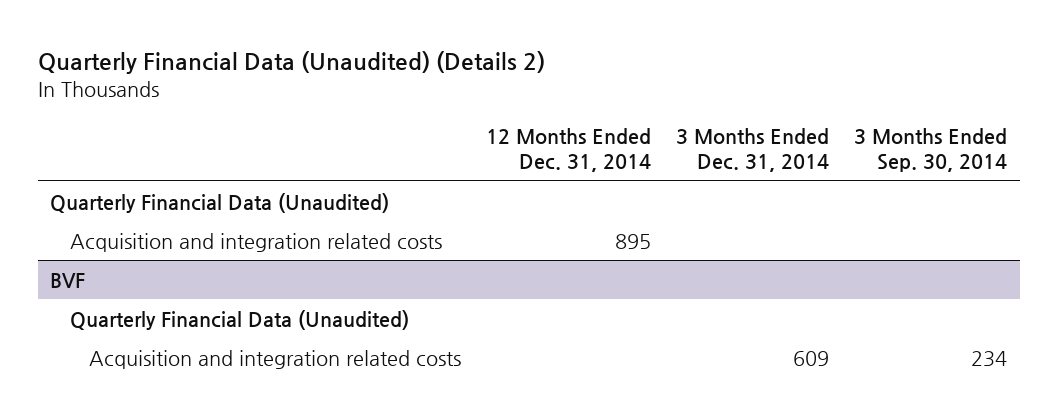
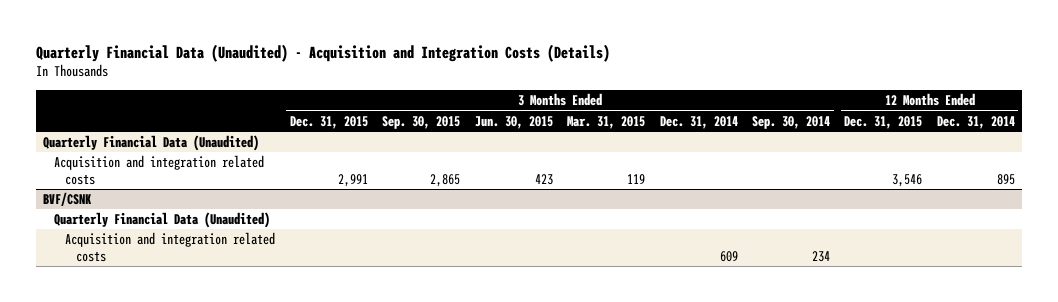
[37,50,545,74] Quarterly Financial Data (Unaudited) (Details 2) -> [36,43,611,62] Quarterly Financial Data (Unaudited) - Acquisition and Integration Costs (Details)
none -> [289,115,368,129] Dec. 31, 2015
none -> [382,115,461,129] Sep. 30, 2015
none -> [474,115,553,129] Jun. 30, 2015
none -> [567,115,646,129] Mar. 31, 2015
none -> [844,115,923,129] Dec. 31, 2015
[50,272,86,288] BVF -> [43,192,93,207] BVF/CSNK

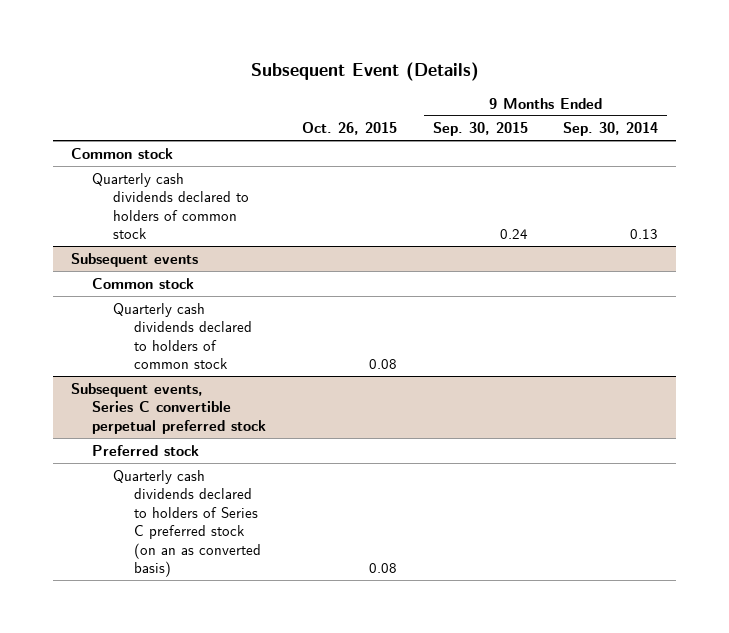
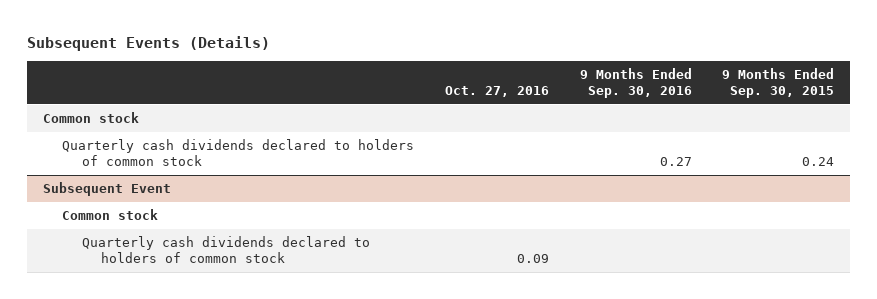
[250,62,479,82] Subsequent Event (Details) -> [27,35,271,51] Subsequent Events (Details)
[301,122,397,136] Oct. 26, 2015 -> none
[563,122,659,137] Sep. 30, 2014 -> none
none -> [444,86,549,98] Oct. 27, 2016
none -> [579,68,692,99] 9 Months Ended Sep. 30, 2016
[70,252,198,267] Subsequent events -> [42,182,171,197] Subsequent Event
[70,382,266,434] Subsequent events, Series C convertible perpetual preferred stock -> none
[91,444,199,456] Preferred stock -> none
[112,469,262,578] Quarterly cash dividends declared to holders of Series C preferred stock (on an as converted basis) -> none

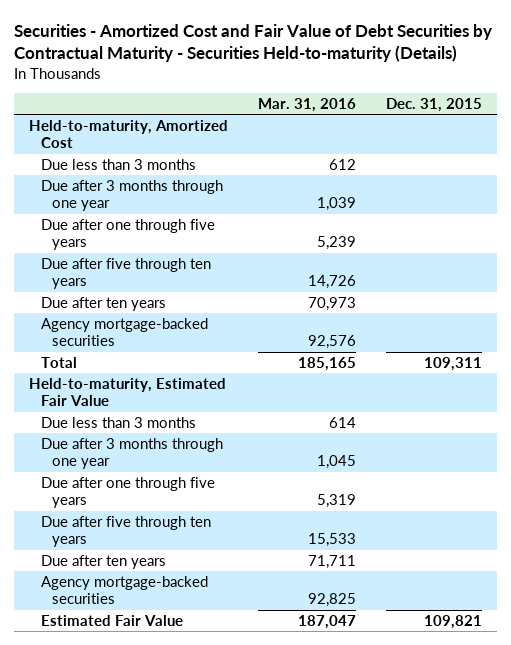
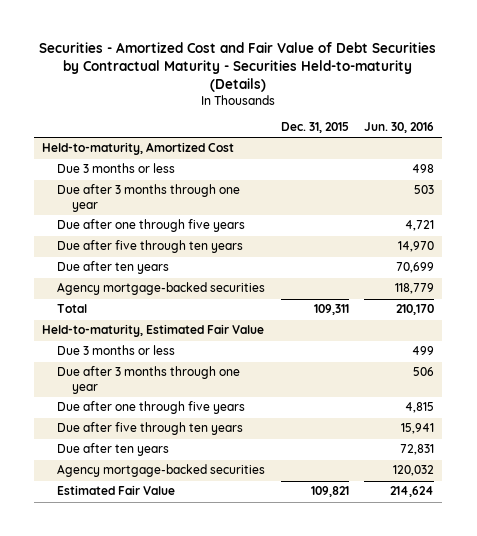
[258,97,357,112] Mar. 31, 2016 -> none
none -> [364,122,435,134] Jun. 30, 2016
[40,158,196,170] Due less than 3 months -> [57,163,176,174] Due 3 months or less
[40,416,196,428] Due less than 3 months -> [57,345,176,356] Due 3 months or less

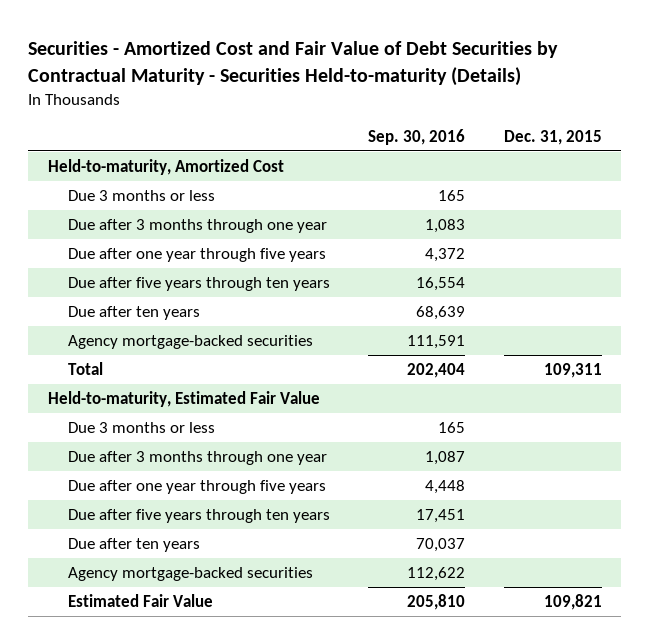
[364,122,435,134] Jun. 30, 2016 -> none
none -> [368,129,466,146] Sep. 30, 2016
[57,219,246,233] Due after one through five years -> [67,248,326,263] Due after one year through five years
[57,240,244,254] Due after five through ten years -> [67,277,330,292] Due after five years through ten years
[57,401,246,415] Due after one through five years -> [67,480,326,495] Due after one year through five years
[57,422,244,436] Due after five through ten years -> [67,509,330,524] Due after five years through ten years

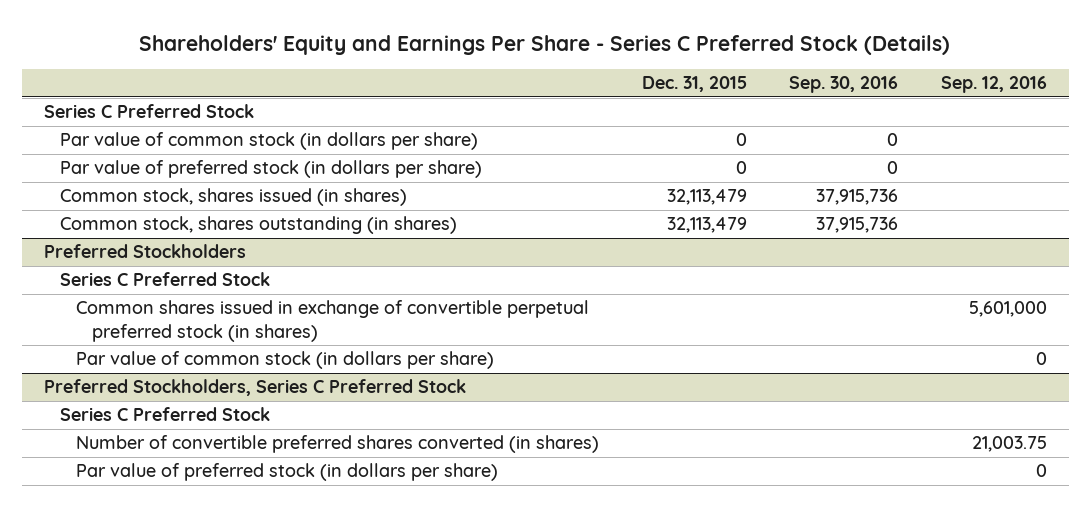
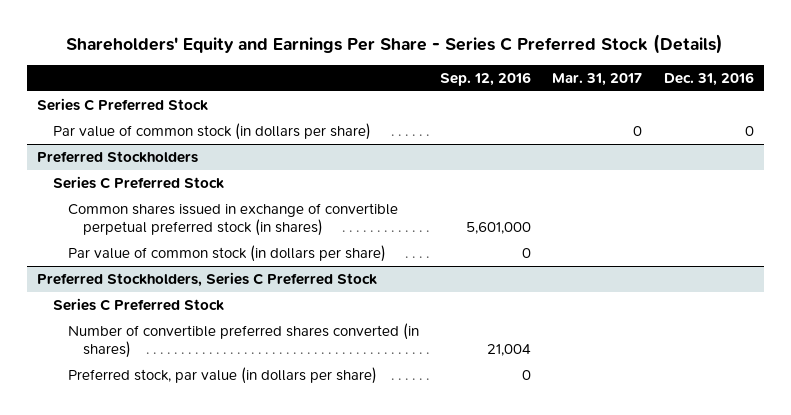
[641,76,747,93] Dec. 31, 2015 -> none
[789,76,899,94] Sep. 30, 2016 -> none
none -> [552,73,643,87] Mar. 31, 2017
none -> [663,72,754,87] Dec. 31, 2016
[59,160,482,179] Par value of preferred stock (in dollars per share) -> none
[59,188,407,207] Common stock, shares issued (in shares) -> none
[59,216,457,235] Common stock, shares outstanding (in shares) -> none
[972,436,1048,453] 21,003.75 -> [486,344,531,357] 21,004
[75,463,498,482] Par value of preferred stock (in dollars per share) -> [67,366,377,384] Preferred stock, par value (in dollars per share)

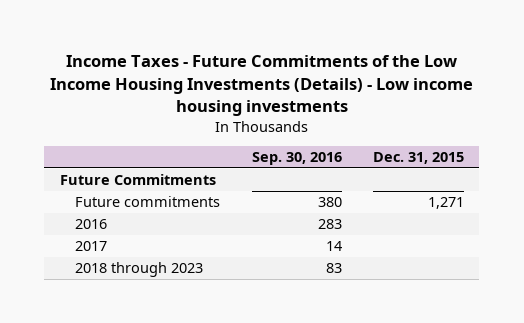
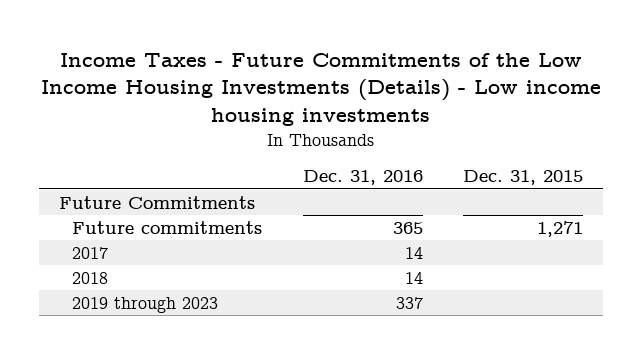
[251,152,342,166] Sep. 30, 2016 -> none
none -> [302,170,423,186] Dec. 31, 2016
[75,219,108,230] 2016 -> none
none -> [72,271,109,284] 2018
[75,262,204,278] 2018 through 2023 -> [72,296,219,313] 2019 through 2023

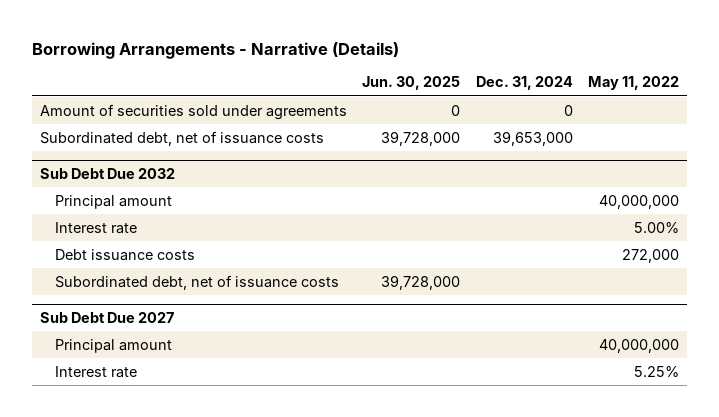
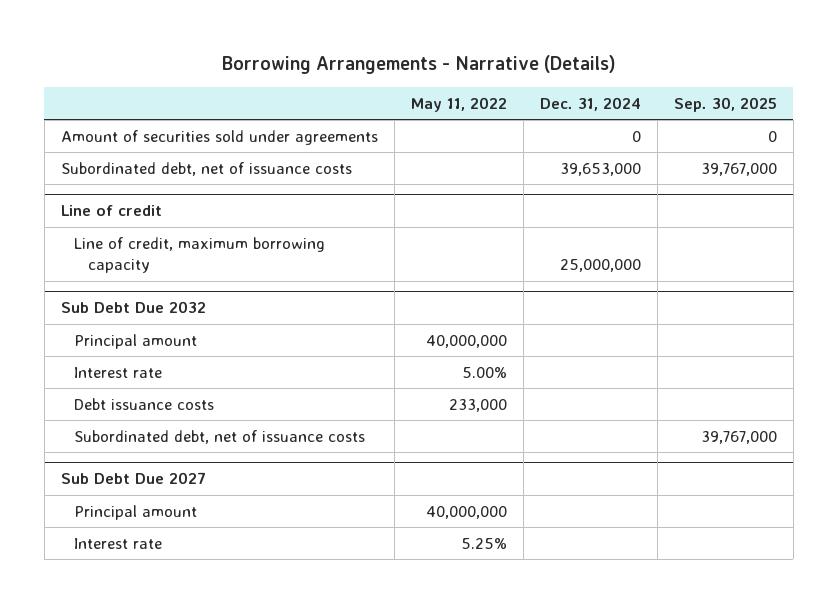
[362,76,461,91] Jun. 30, 2025 -> none
none -> [673,96,777,112] Sep. 30, 2025
none -> [60,205,162,217] Line of credit
none -> [74,236,326,274] Line of credit, maximum borrowing capacity
[622,248,680,263] 272,000 -> [448,398,507,412] 233,000

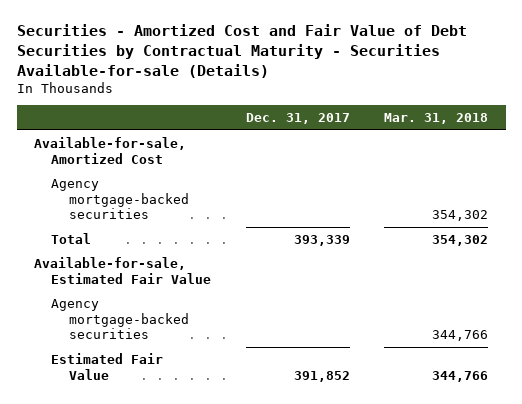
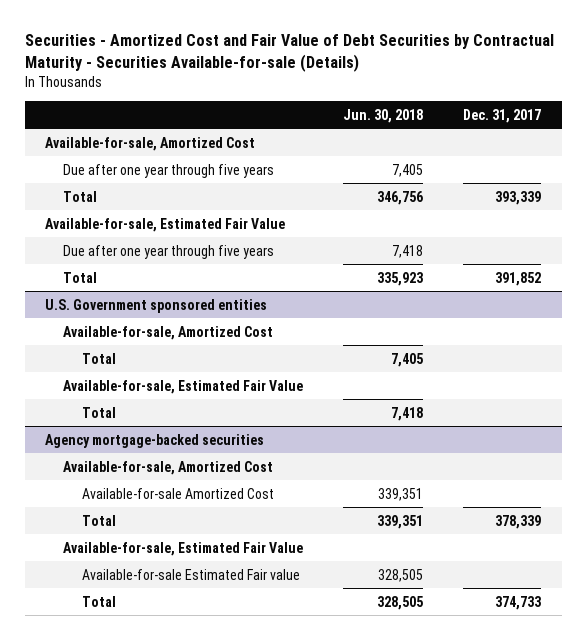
[384,113,489,125] Mar. 31, 2018 -> none
none -> [343,108,424,123] Jun. 30, 2018
[51,178,189,220] Agency mortgage-backed securities -> none
none -> [63,163,275,178] Due after one year through five years
[51,298,189,340] Agency mortgage-backed securities -> none
none -> [63,244,275,259] Due after one year through five years
[51,352,164,380] Estimated Fair Value -> [63,271,98,283] Total
none -> [44,298,267,313] U.S. Government sponsored entities
none -> [63,325,274,340] Available-for-sale, Amortized Cost
none -> [81,352,116,364] Total
none -> [63,379,304,394] Available-for-sale, Estimated Fair Value
none -> [81,406,116,418] Total
none -> [44,433,264,448] Agency mortgage-backed securities
none -> [63,460,274,475] Available-for-sale, Amortized Cost
none -> [81,487,274,499] Available-for-sale Amortized Cost
none -> [81,514,116,526] Total
none -> [63,541,304,556] Available-for-sale, Estimated Fair Value
none -> [81,568,300,580] Available-for-sale Estimated Fair value
none -> [81,595,116,607] Total

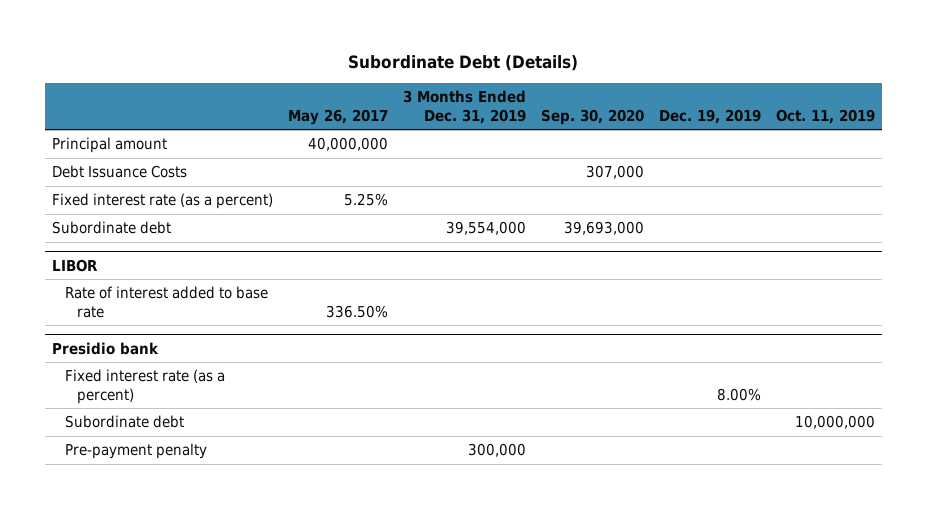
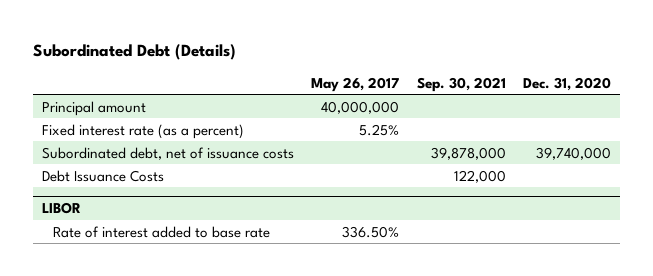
[348,54,579,71] Subordinate Debt (Details) -> [33,44,237,61] Subordinated Debt (Details)
[402,89,526,124] 3 Months Ended Dec. 31, 2019 -> none
[540,108,644,125] Sep. 30, 2020 -> none
[658,108,761,124] Dec. 19, 2019 -> none
[775,108,875,124] Oct. 11, 2019 -> none
none -> [416,76,506,92] Sep. 30, 2021
none -> [523,76,612,91] Dec. 31, 2020
[52,221,172,235] Subordinate debt -> [41,146,294,160] Subordinated debt, net of issuance costs
[52,165,188,179] Debt Issuance Costs -> [41,169,164,182] Debt Issuance Costs
[52,341,160,355] Presidio bank -> none
[64,369,225,405] Fixed interest rate (as a percent) -> none
[64,415,184,429] Subordinate debt -> none
[64,443,207,460] Pre-payment penalty -> none

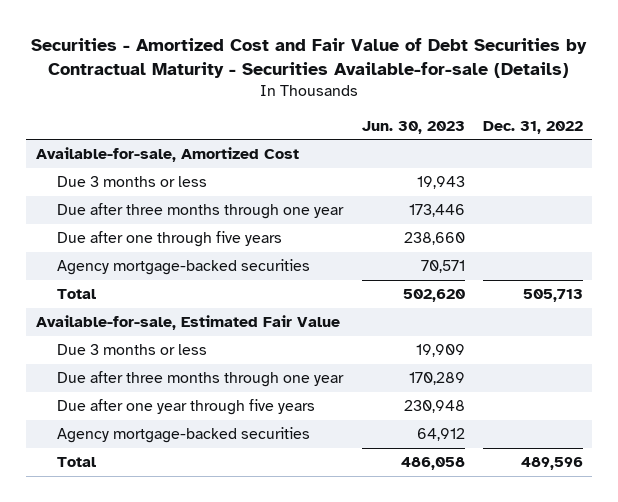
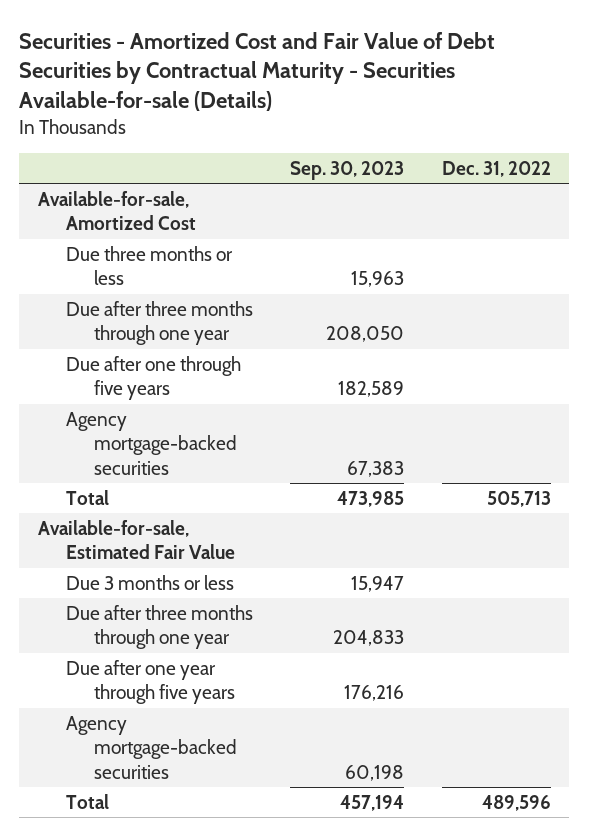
[361,120,465,134] Jun. 30, 2023 -> none
none -> [290,160,405,180] Sep. 30, 2023
[57,176,208,188] Due 3 months or less -> [65,245,233,286] Due three months or less

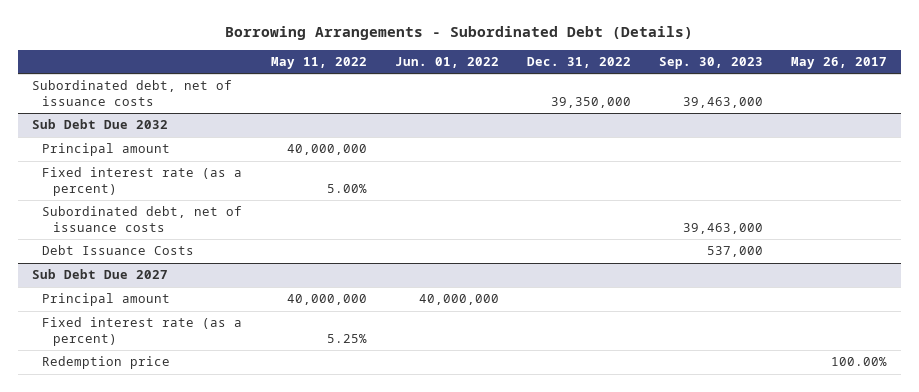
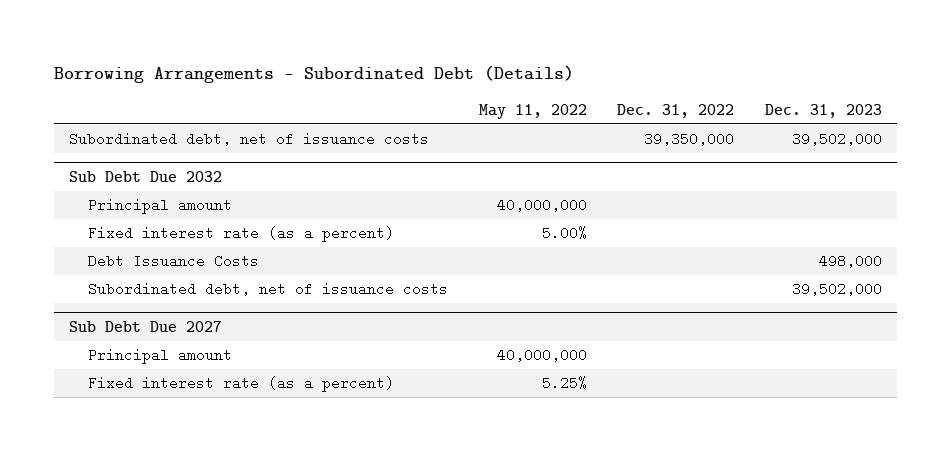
[394,56,499,68] Jun. 01, 2022 -> none
[658,56,763,69] Sep. 30, 2023 -> none
[790,56,887,69] May 26, 2017 -> none
none -> [764,103,882,118] Dec. 31, 2023
[42,206,243,232] Subordinated debt, net of issuance costs -> [88,282,449,297] Subordinated debt, net of issuance costs
[42,356,171,370] Redemption price -> none

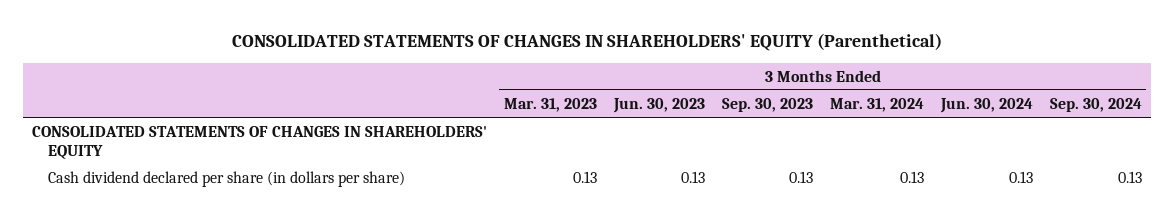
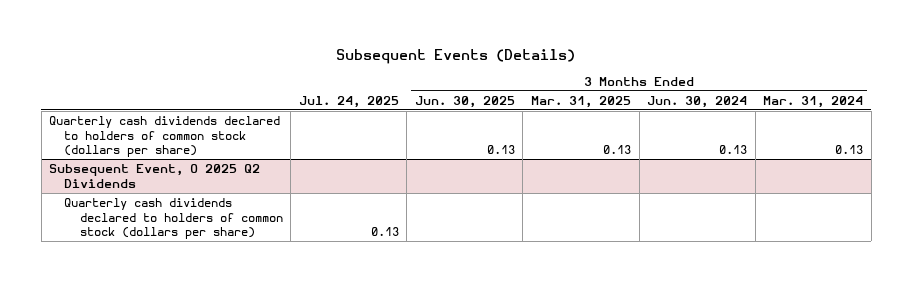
[231,33,942,52] CONSOLIDATED STATEMENTS OF CHANGES IN SHAREHOLDERS' EQUITY (Parenthetical) -> [336,48,576,64] Subsequent Events (Details)
[503,97,597,112] Mar. 31, 2023 -> none
[612,97,705,113] Jun. 30, 2023 -> none
[721,97,813,112] Sep. 30, 2023 -> none
[1050,97,1143,112] Sep. 30, 2024 -> none
none -> [298,95,399,108] Jul. 24, 2025
none -> [414,95,515,108] Jun. 30, 2025
none -> [531,95,632,108] Mar. 31, 2025
[31,125,487,159] CONSOLIDATED STATEMENTS OF CHANGES IN SHAREHOLDERS' EQUITY -> none
[47,170,405,187] Cash dividend declared per share (in dollars per share) -> [49,116,281,158] Quarterly cash dividends declared to holders of common stock (dollars per share)
none -> [49,164,261,188] Subsequent Event, O 2025 Q2 Dividends
none -> [64,198,283,240] Quarterly cash dividends declared to holders of common stock (dollars per share)

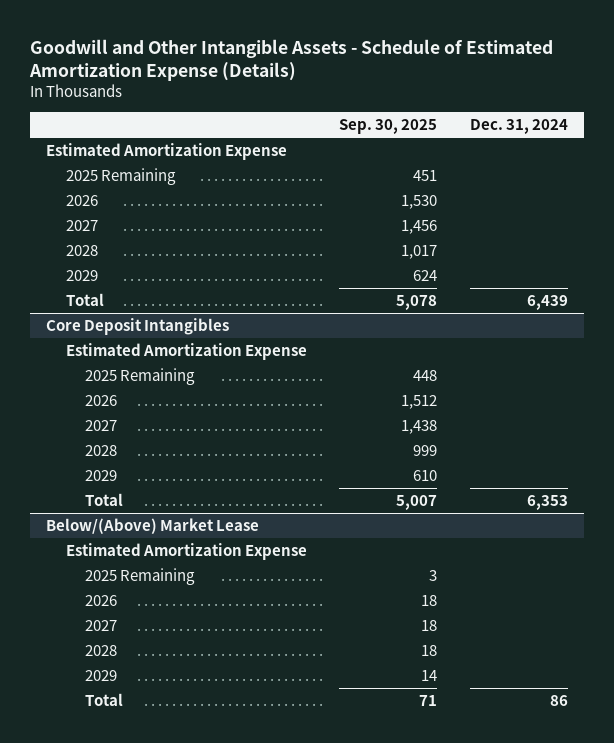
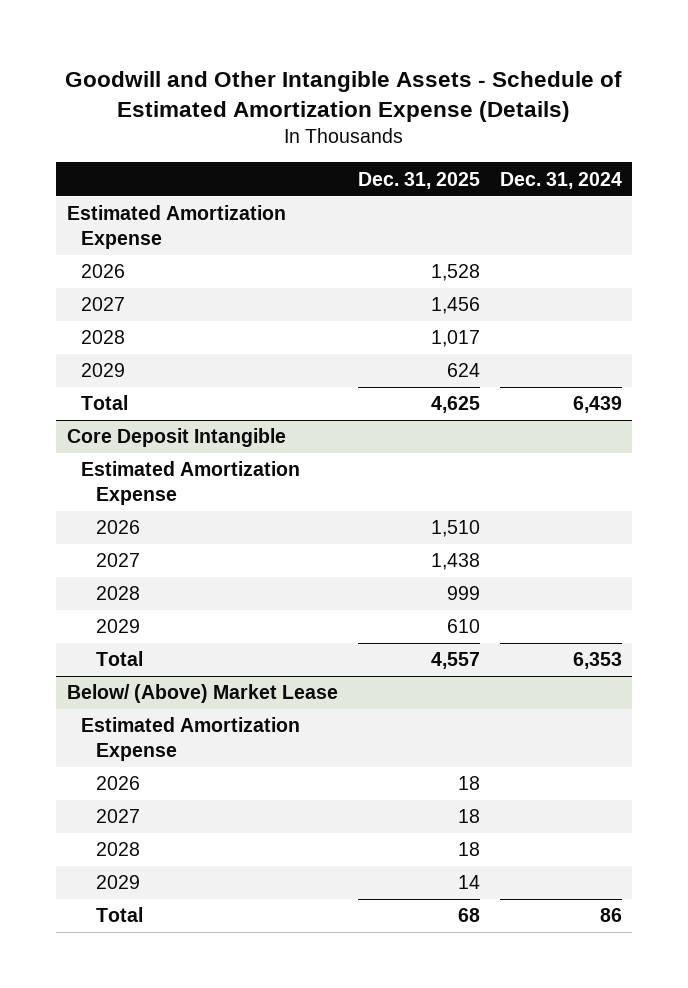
[339,119,438,135] Sep. 30, 2025 -> none
none -> [357,171,480,189] Dec. 31, 2025
[65,167,176,185] 2025 Remaining -> none
[46,317,230,335] Core Deposit Intangibles -> [66,428,286,448] Core Deposit Intangible
[85,367,196,385] 2025 Remaining -> none
[46,517,260,534] Below/(Above) Market Lease -> [66,684,338,704] Below/ (Above) Market Lease
[85,567,196,585] 2025 Remaining -> none

